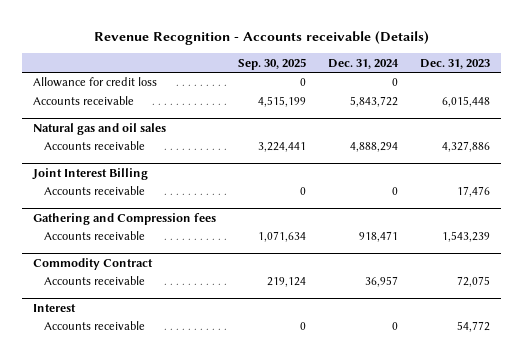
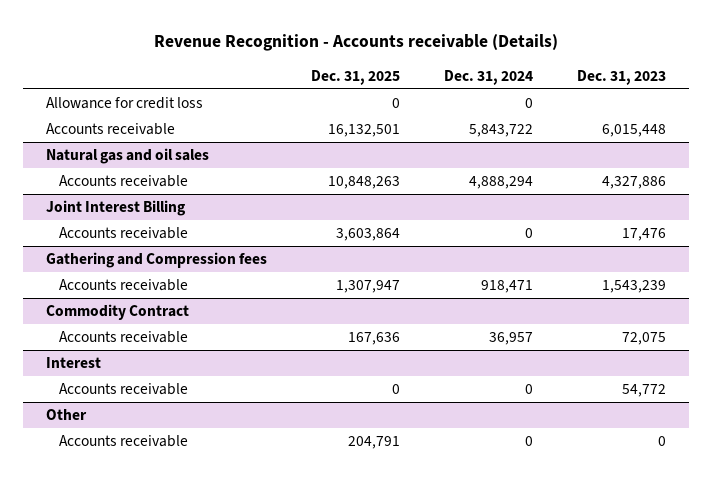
[237,57,306,70] Sep. 30, 2025 -> none
none -> [310,69,400,85] Dec. 31, 2025
none -> [45,409,87,421] Other
none -> [58,435,188,448] Accounts receivable

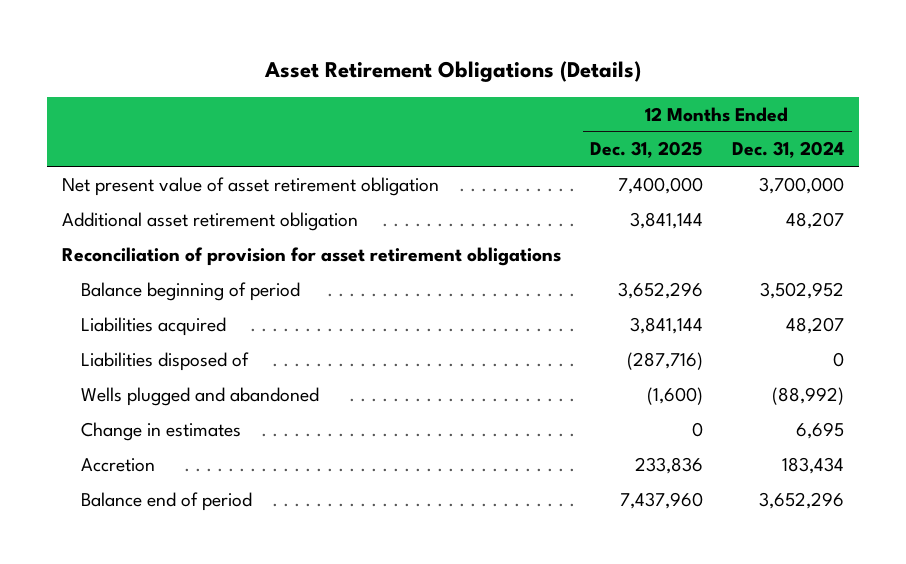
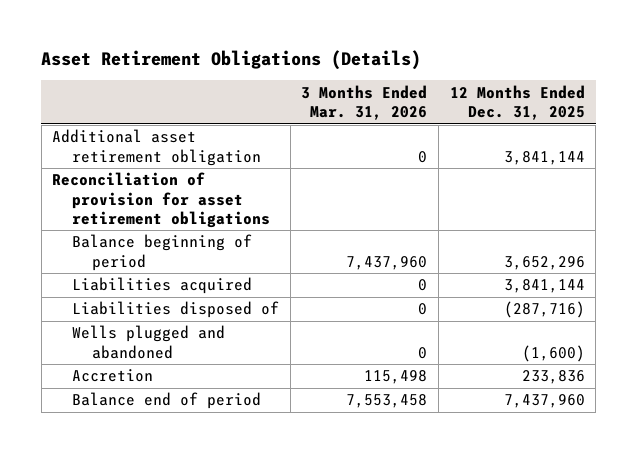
[732,141,845,159] Dec. 31, 2024 -> none
none -> [301,84,428,121] 3 Months Ended Mar. 31, 2026
[61,176,439,196] Net present value of asset retirement obligation -> none
[80,421,241,441] Change in estimates -> none

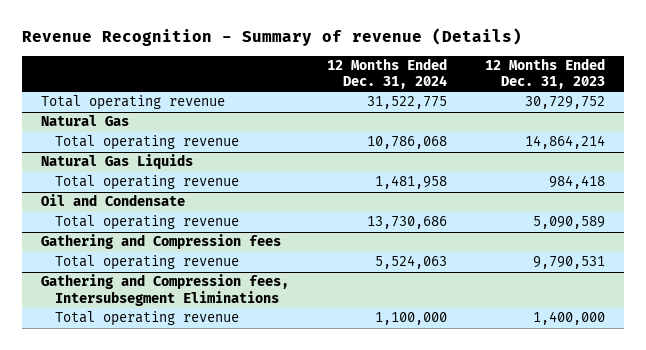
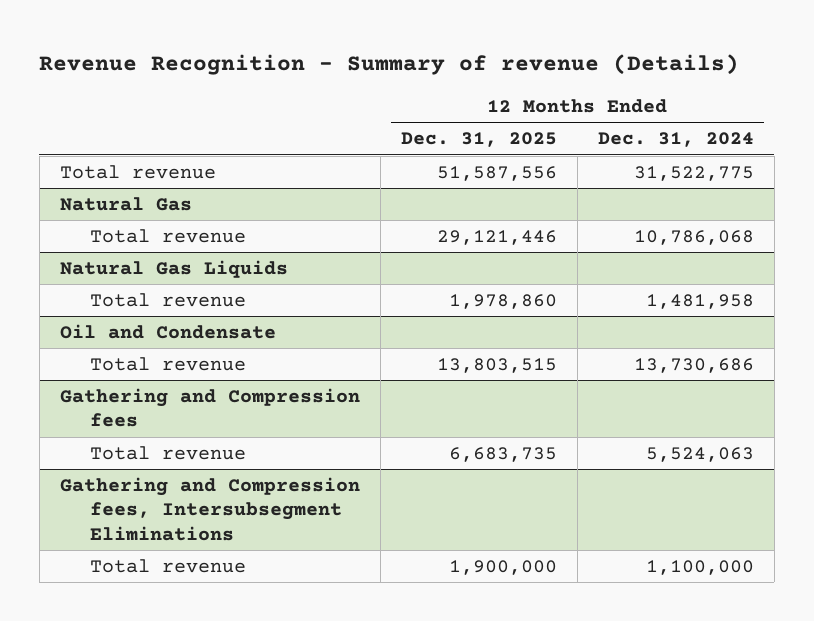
[484,58,605,90] 12 Months Ended Dec. 31, 2023 -> none
none -> [400,132,557,148] Dec. 31, 2025
[40,95,225,111] Total operating revenue -> [59,164,216,179] Total revenue
[54,135,239,151] Total operating revenue -> [89,228,246,243] Total revenue
[54,175,239,191] Total operating revenue -> [89,292,246,307] Total revenue
[54,215,239,231] Total operating revenue -> [89,356,246,371] Total revenue
[54,255,239,271] Total operating revenue -> [89,445,246,460] Total revenue
[54,311,239,327] Total operating revenue -> [89,558,246,573] Total revenue

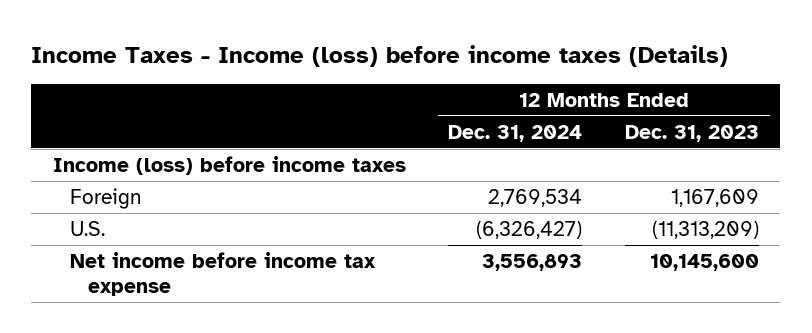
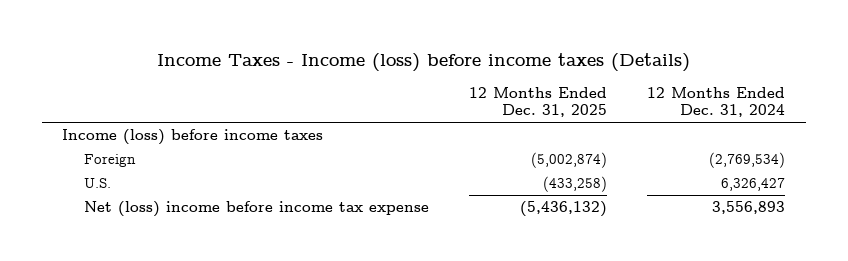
[624,124,759,142] Dec. 31, 2023 -> none
none -> [468,86,607,118] 12 Months Ended Dec. 31, 2025
[488,189,583,208] 2,769,534 -> [709,152,786,169] (2,769,534)
[476,221,583,240] (6,326,427) -> [721,178,786,192] 6,326,427
[70,252,377,296] Net income before income tax expense -> [83,201,429,218] Net (loss) income before income tax expense

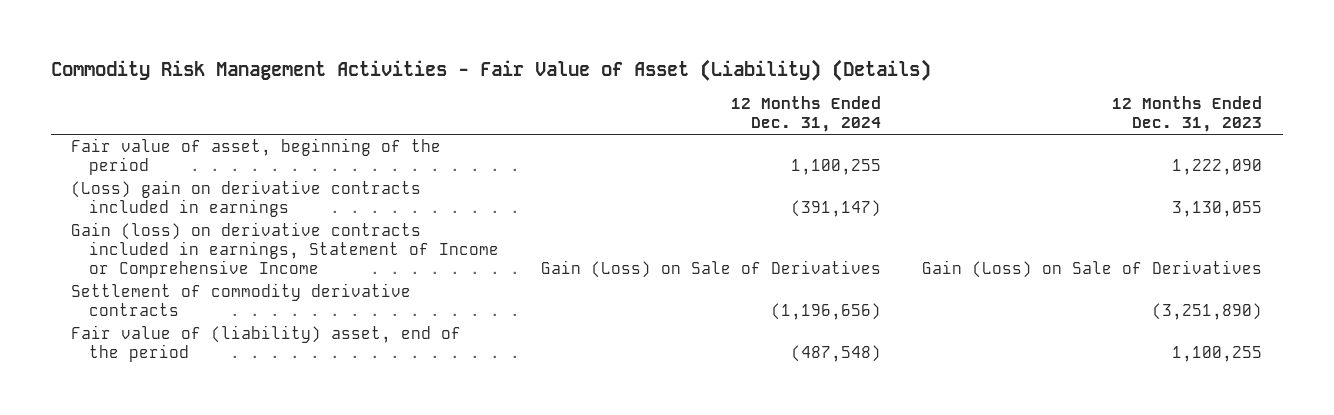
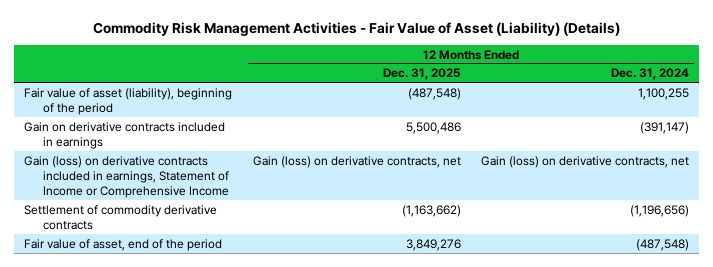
[1112,96,1263,133] 12 Months Ended Dec. 31, 2023 -> none
none -> [382,68,461,81] Dec. 31, 2025
[71,138,442,175] Fair value of asset, beginning of the period -> [24,87,233,115] Fair value of asset (liability), beginning of the period
[71,180,422,217] (Loss) gain on derivative contracts included in earnings -> [24,121,226,149] Gain on derivative contracts included in earnings
[540,259,881,278] Gain (Loss) on Sale of Derivatives -> [481,155,690,168] Gain (loss) on derivative contracts, net
[71,325,462,362] Fair value of (liability) asset, end of the period -> [24,238,223,251] Fair value of asset, end of the period

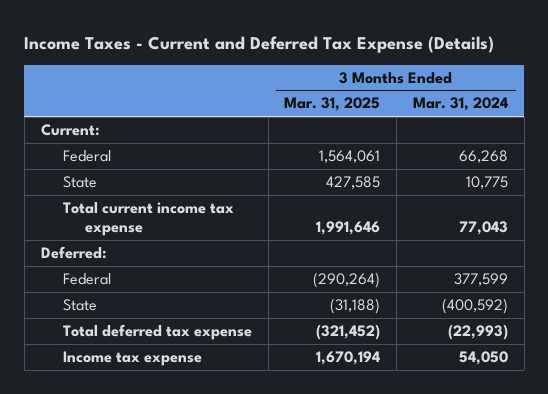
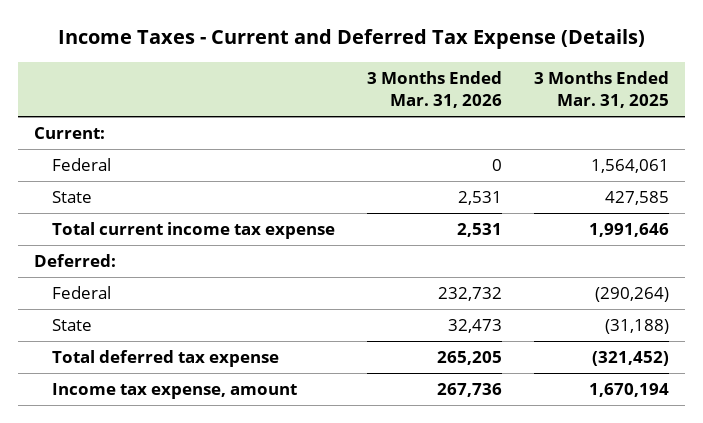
[412,97,508,112] Mar. 31, 2024 -> none
none -> [366,70,502,109] 3 Months Ended Mar. 31, 2026
[62,351,202,367] Income tax expense -> [51,383,297,400] Income tax expense, amount

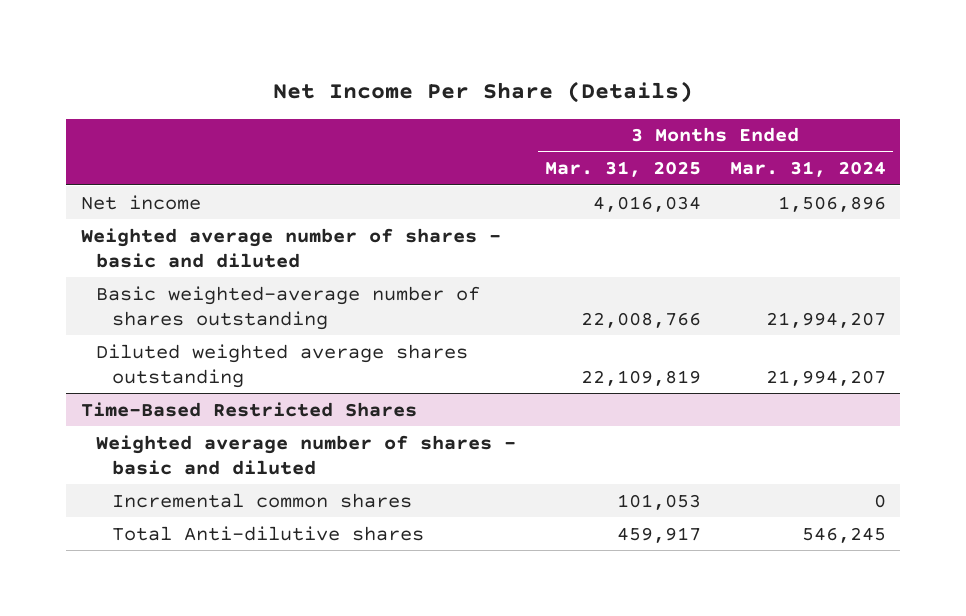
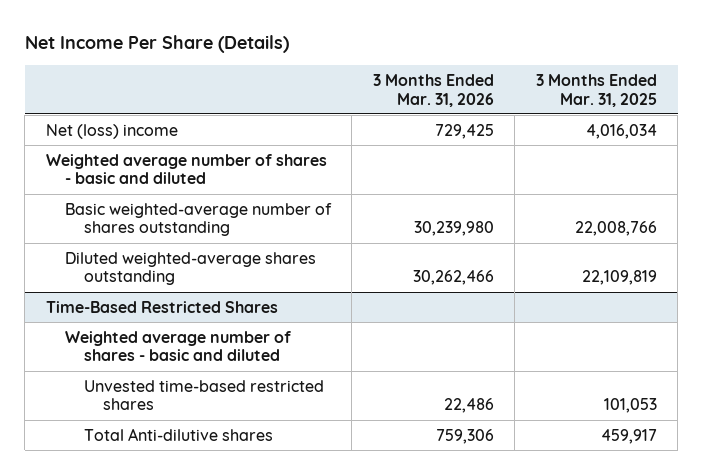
[729,161,886,178] Mar. 31, 2024 -> none
none -> [372,73,494,107] 3 Months Ended Mar. 31, 2026
[80,194,201,210] Net income -> [45,123,178,139] Net (loss) income
[96,343,469,388] Diluted weighted average shares outstanding -> [64,251,316,286] Diluted weighted-average shares outstanding
[111,492,412,508] Incremental common shares -> [84,379,325,411] Unvested time-based restricted shares

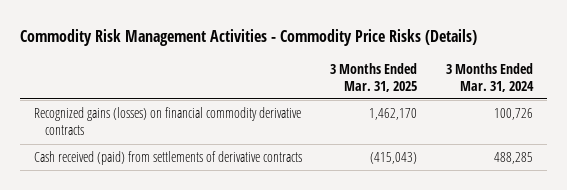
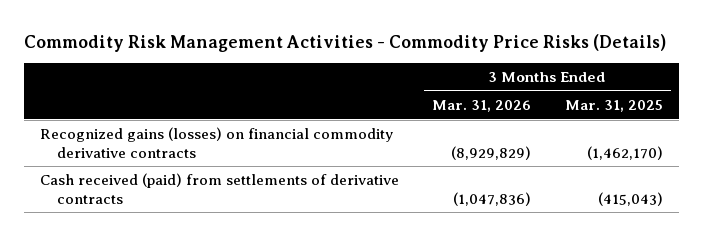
[445,62,534,92] 3 Months Ended Mar. 31, 2024 -> none
none -> [432,99,532,112] Mar. 31, 2026
[369,108,418,121] 1,462,170 -> [586,145,663,160] (1,462,170)

